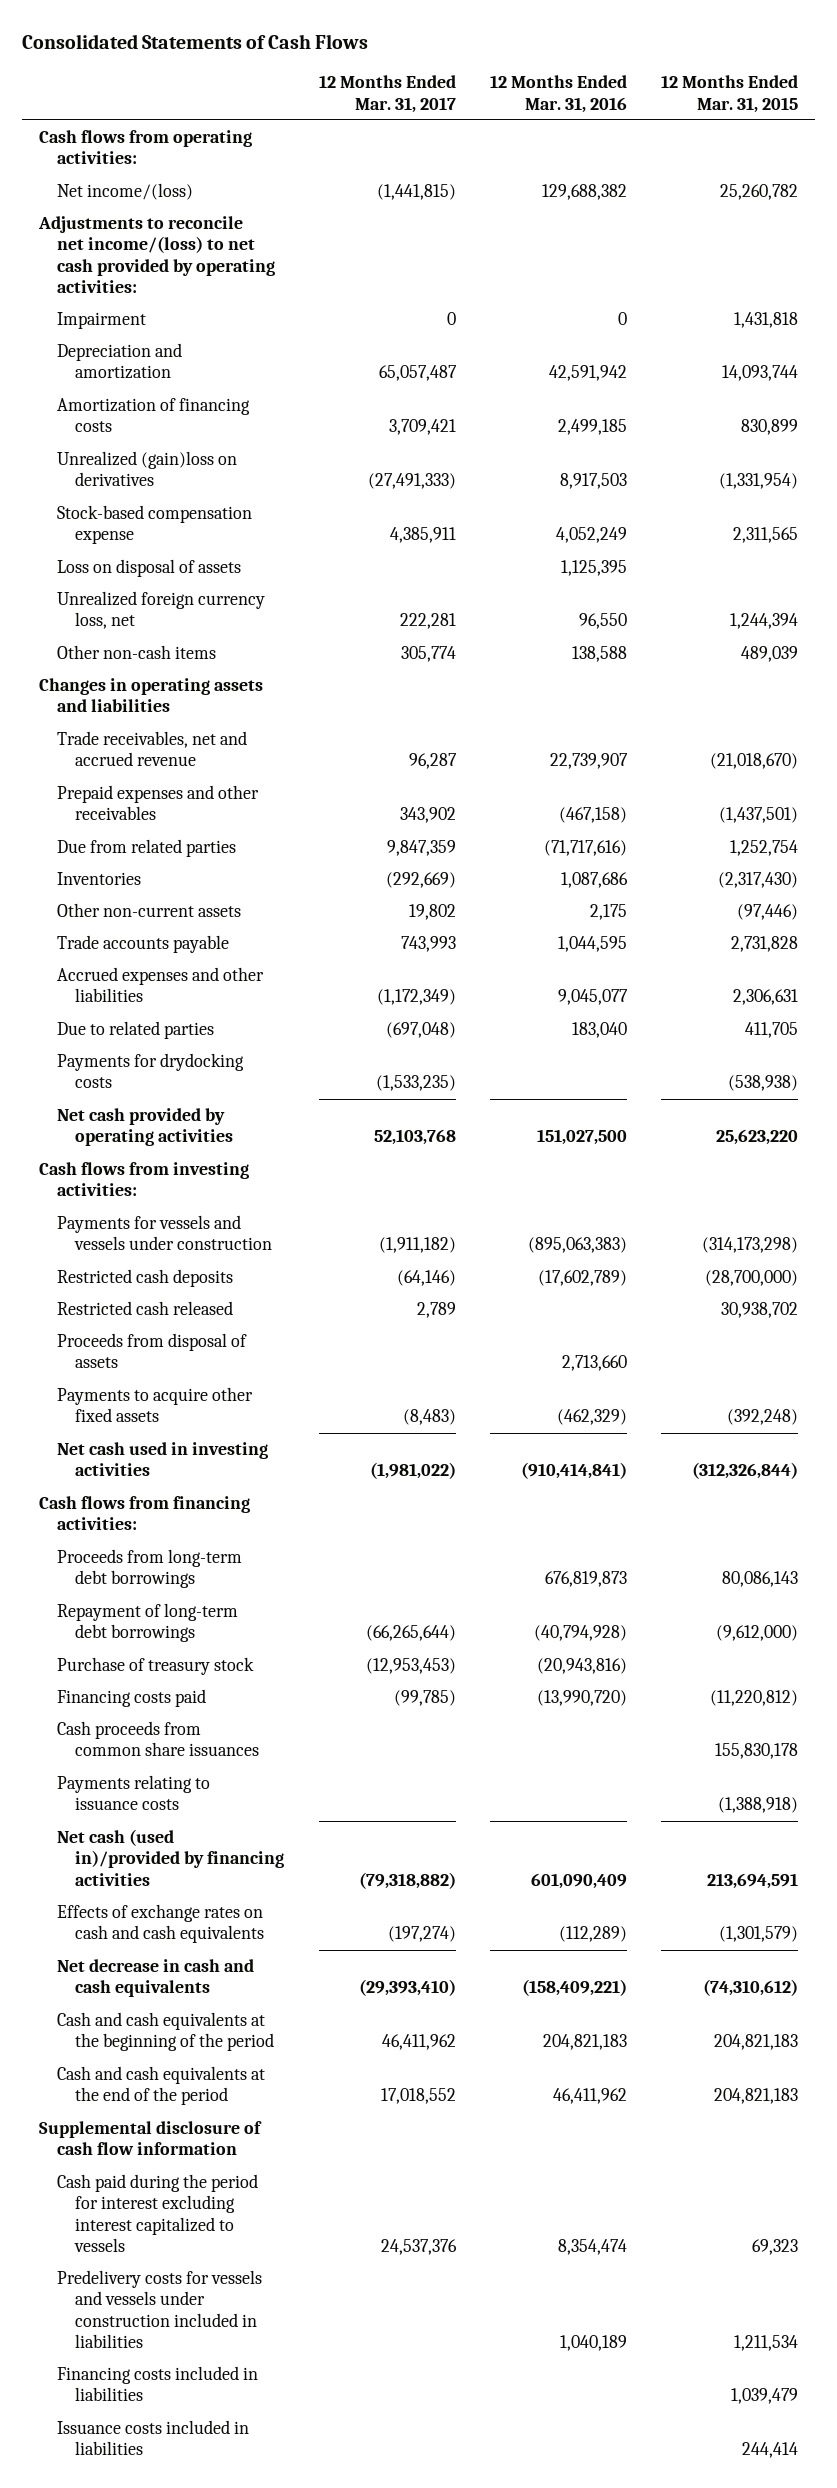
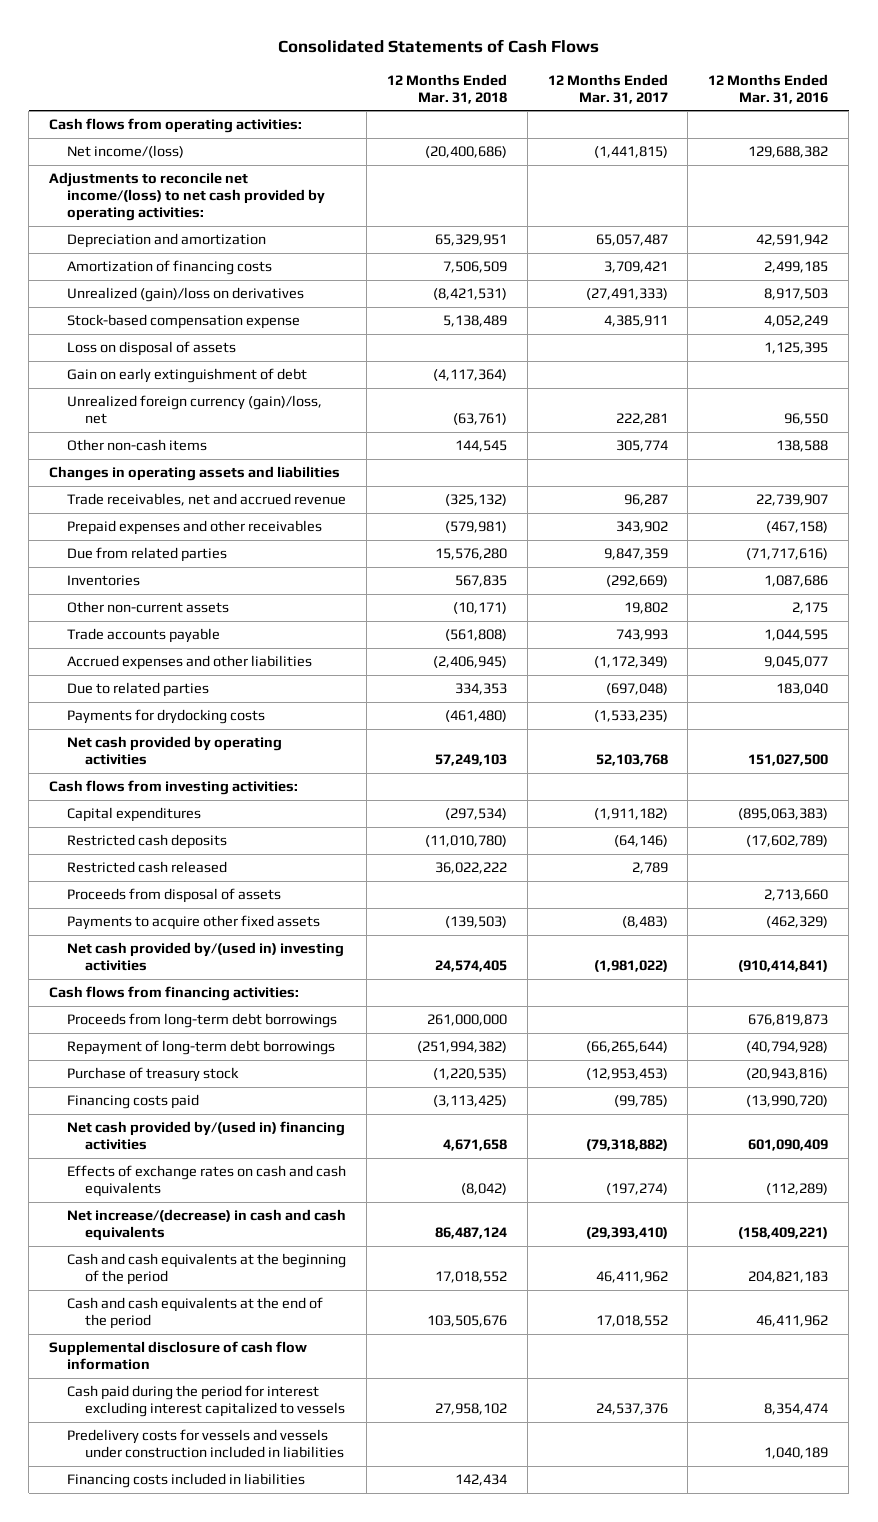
[661,75,799,113] 12 Months Ended Mar. 31, 2015 -> none
none -> [386,73,507,104] 12 Months Ended Mar. 31, 2018
[57,312,147,330] Impairment -> none
[57,451,238,487] Unrealized (gain)loss on derivatives -> [67,287,305,303] Unrealized (gain)/loss on derivatives
none -> [67,368,308,384] Gain on early extinguishment of debt
[57,591,266,630] Unrealized foreign currency loss, net -> [67,395,323,425] Unrealized foreign currency (gain)/loss, net
[57,1215,273,1251] Payments for vessels and vessels under construction -> [67,807,202,823] Capital expenditures
[57,1442,269,1477] Net cash used in investing activities -> [67,942,345,972] Net cash provided by/(used in) investing activities
[57,1721,260,1757] Cash proceeds from common share issuances -> none
[57,1775,211,1811] Payments relating to issuance costs -> none
[57,1829,285,1886] Net cash (used in)/provided by financing activities -> [67,1121,346,1151] Net cash provided by/(used in) financing activities
[57,1959,255,1998] Net decrease in cash and cash equivalents -> [67,1209,347,1242] Net increase/(decrease) in cash and cash equivalents
[57,2420,250,2456] Issuance costs included in liabilities -> none

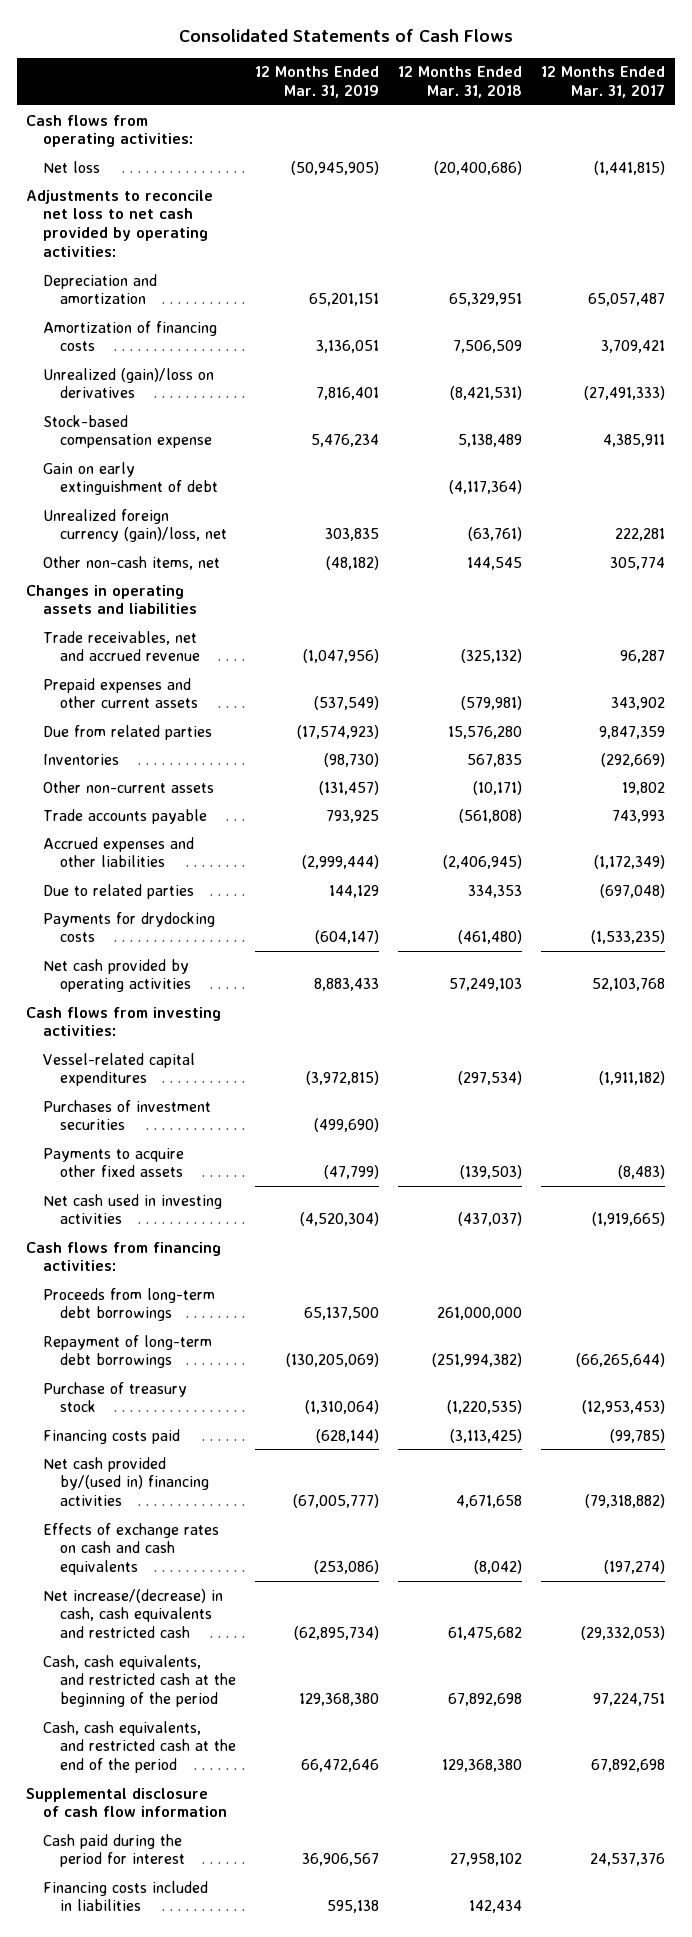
[708,73,829,104] 12 Months Ended Mar. 31, 2016 -> none
none -> [254,66,379,99] 12 Months Ended Mar. 31, 2019
[67,145,185,159] Net income/(loss) -> [43,160,101,173] Net loss
[49,172,326,222] Adjustments to reconcile net income/(loss) to net cash provided by operating activities: -> [26,189,214,258] Adjustments to reconcile net loss to net cash provided by operating activities:
[67,341,237,357] Loss on disposal of assets -> none
[67,439,208,452] Other non-cash items -> [43,555,221,570] Other non-cash items, net
[67,520,323,536] Prepaid expenses and other receivables -> [43,677,198,709] Prepaid expenses and other current assets
[67,834,228,850] Restricted cash deposits -> none
[67,861,228,874] Restricted cash released -> none
[67,888,282,904] Proceeds from disposal of assets -> none
[67,807,202,823] Capital expenditures -> [43,1052,196,1087] Vessel-related capital expenditures
none -> [43,1099,212,1131] Purchases of investment securities
[67,942,345,972] Net cash provided by/(used in) investing activities -> [43,1193,223,1225] Net cash used in investing activities
[434,960,507,973] 24,574,405 -> [458,1212,523,1227] (437,037)
[593,960,668,973] (1,981,022) -> [592,1212,666,1227] (1,919,665)
[67,1209,347,1242] Net increase/(decrease) in cash and cash equivalents -> [43,1588,224,1639] Net increase/(decrease) in cash, cash equivalents and restricted cash
[434,1227,507,1240] 86,487,124 -> [448,1627,523,1641] 61,475,682
[585,1227,668,1240] (29,393,410) -> [581,1626,666,1641] (29,332,053)
[67,1253,347,1286] Cash and cash equivalents at the beginning of the period -> [43,1654,236,1708] Cash, cash equivalents, and restricted cash at the beginning of the period
[434,1271,507,1284] 17,018,552 -> [448,1693,523,1707] 67,892,698
[595,1271,668,1284] 46,411,962 -> [593,1693,666,1707] 97,224,751
[67,1297,324,1330] Cash and cash equivalents at the end of the period -> [43,1720,236,1774] Cash, cash equivalents, and restricted cash at the end of the period
[426,1315,507,1328] 103,505,676 -> [442,1759,523,1773] 129,368,380
[595,1315,668,1328] 17,018,552 -> [591,1759,666,1773] 67,892,698
[67,1429,344,1459] Predelivery costs for vessels and vessels under construction included in liabilities -> none
[67,1385,345,1418] Cash paid during the period for interest excluding interest capitalized to vessels -> [43,1833,185,1868] Cash paid during the period for interest

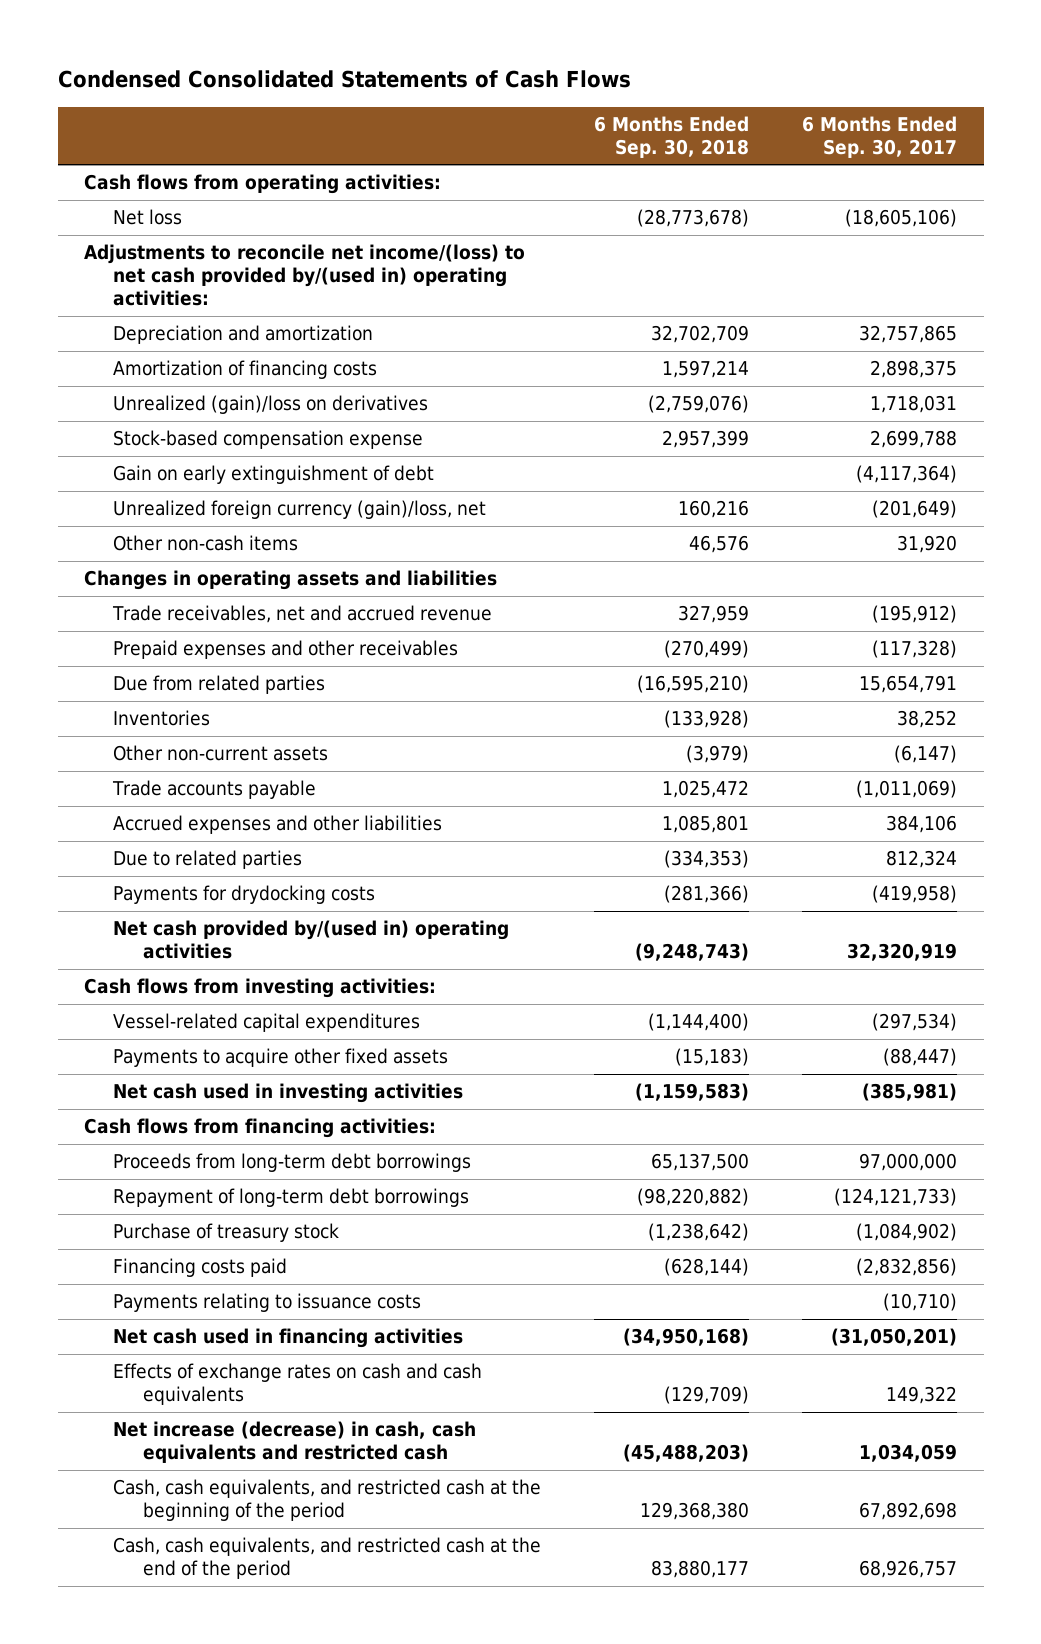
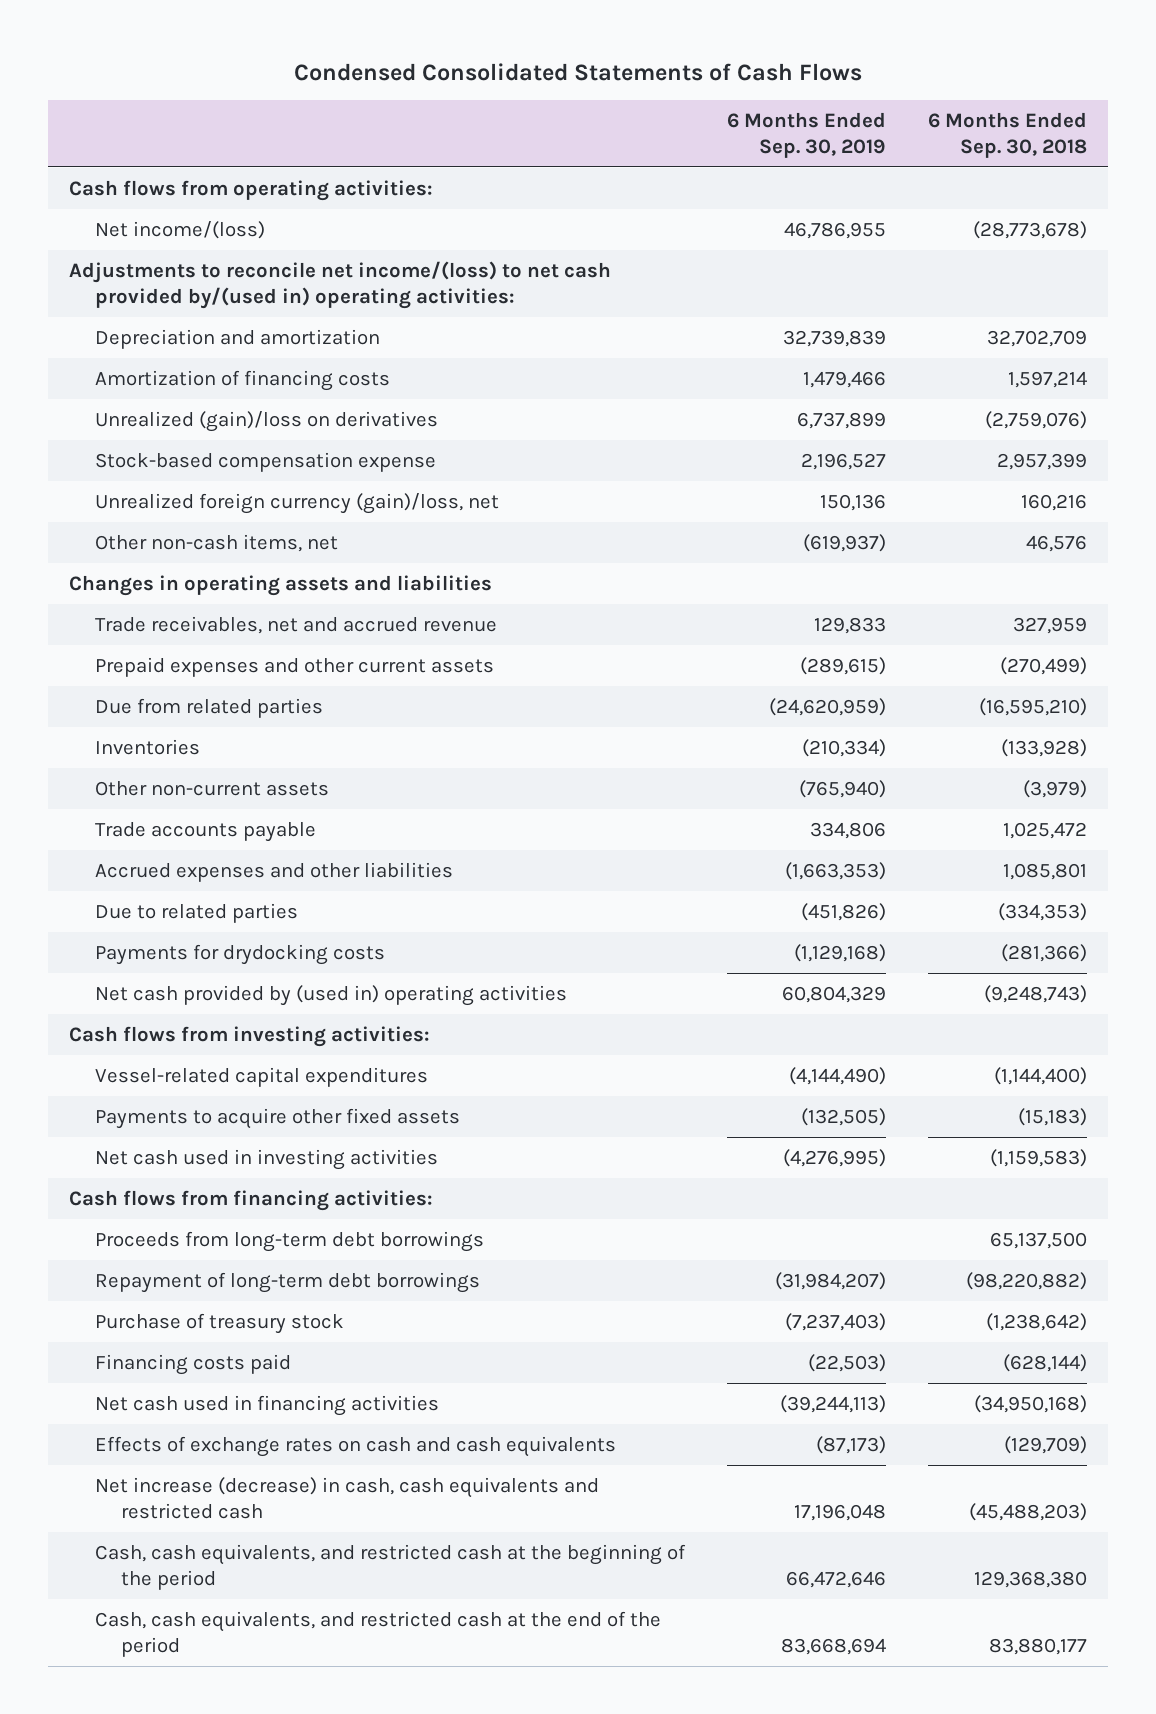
[802,115,958,158] 6 Months Ended Sep. 30, 2017 -> none
none -> [727,111,887,159] 6 Months Ended Sep. 30, 2019
[113,209,183,226] Net loss -> [95,220,266,239] Net income/(loss)
[113,465,435,485] Gain on early extinguishment of debt -> none
[113,535,299,552] Other non-cash items -> [95,533,339,552] Other non-cash items, net
[113,640,459,660] Prepaid expenses and other receivables -> [95,656,495,677] Prepaid expenses and other current assets
[113,920,510,960] Net cash provided by/(used in) operating activities -> [95,984,568,1006] Net cash provided by (used in) operating activities
[113,1293,422,1313] Payments relating to issuance costs -> none

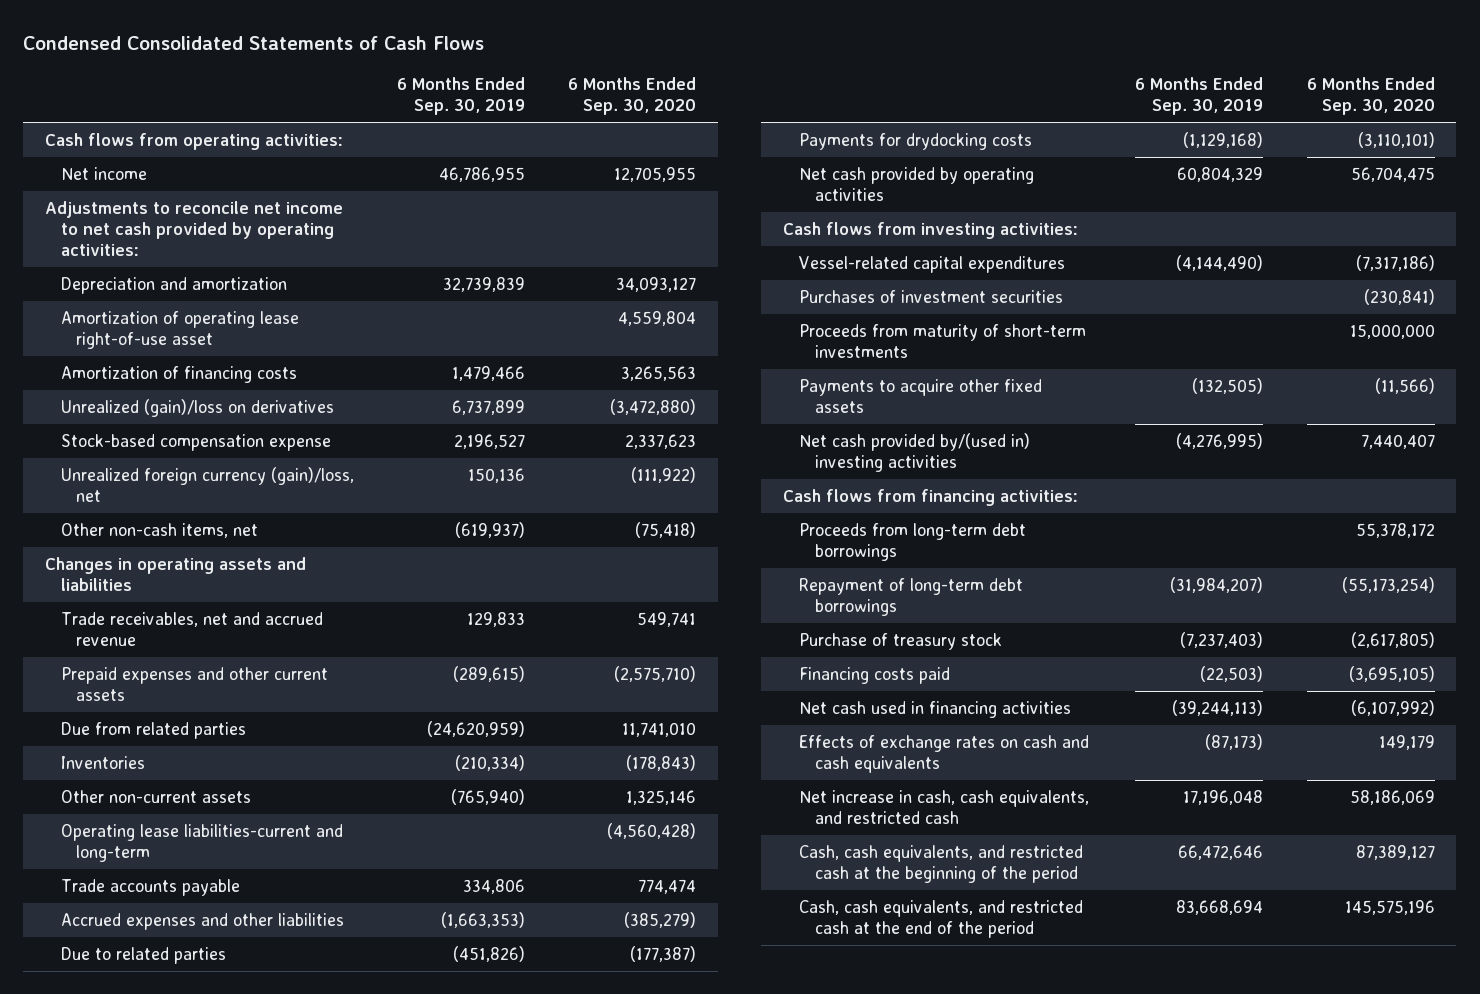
[927,111,1087,159] 6 Months Ended Sep. 30, 2018 -> none
none -> [568,77,697,116] 6 Months Ended Sep. 30, 2020
[95,220,266,239] Net income/(loss) -> [60,166,147,180] Net income
[69,260,612,309] Adjustments to reconcile net income/(loss) to net cash provided by/(used in) operating activities: -> [44,200,343,257] Adjustments to reconcile net income to net cash provided by operating activities:
none -> [60,310,299,349] Amortization of operating lease right-of-use asset
none -> [60,823,343,862] Operating lease liabilities-current and long-term
[95,984,568,1006] Net cash provided by (used in) operating activities -> [798,166,1034,201] Net cash provided by operating activities
none -> [798,289,1063,303] Purchases of investment securities
none -> [798,323,1086,358] Proceeds from maturity of short-term investments
[95,1148,439,1170] Net cash used in investing activities -> [798,432,1030,472] Net cash provided by/(used in) investing activities
[95,1476,600,1519] Net increase (decrease) in cash, cash equivalents and restricted cash -> [798,789,1089,824] Net increase in cash, cash equivalents, and restricted cash

